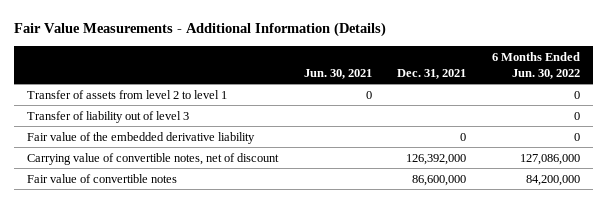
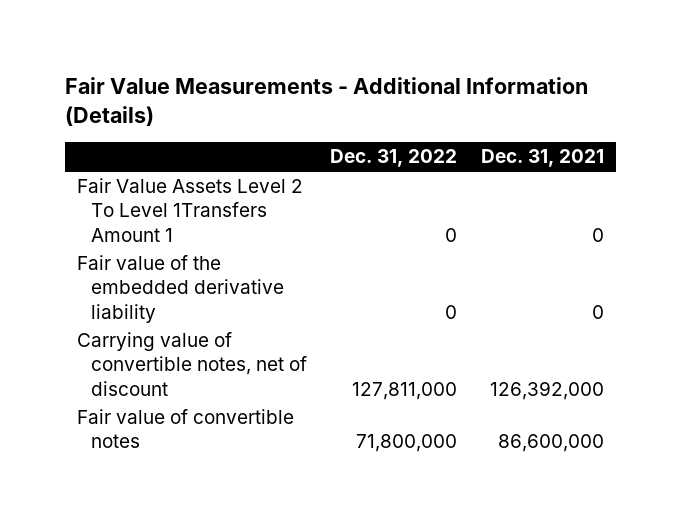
[303,68,372,79] Jun. 30, 2021 -> none
[492,51,581,79] 6 Months Ended Jun. 30, 2022 -> none
none -> [330,149,458,168] Dec. 31, 2022
[26,89,227,99] Transfer of assets from level 2 to level 1 -> none
[26,110,189,123] Transfer of liability out of level 3 -> none
none -> [76,178,303,242] Fair Value Assets Level 2 To Level 1Transfers Amount 1

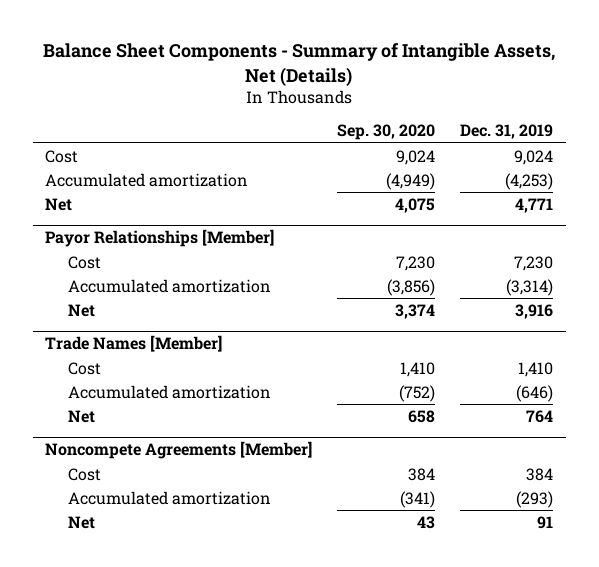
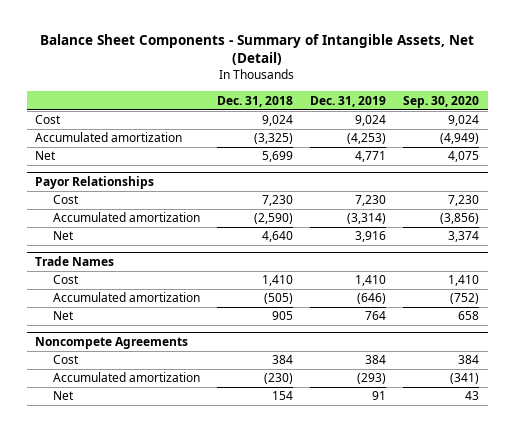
[43,43,556,86] Balance Sheet Components - Summary of Intangible Assets, Net (Details) -> [40,34,475,66] Balance Sheet Components - Summary of Intangible Assets, Net (Detail)
none -> [217,95,294,107] Dec. 31, 2018
[45,229,275,248] Payor Relationships [Member] -> [35,175,155,189] Payor Relationships
[45,335,223,353] Trade Names [Member] -> [35,255,115,266] Trade Names
[45,441,313,460] Noncompete Agreements [Member] -> [35,336,189,349] Noncompete Agreements

